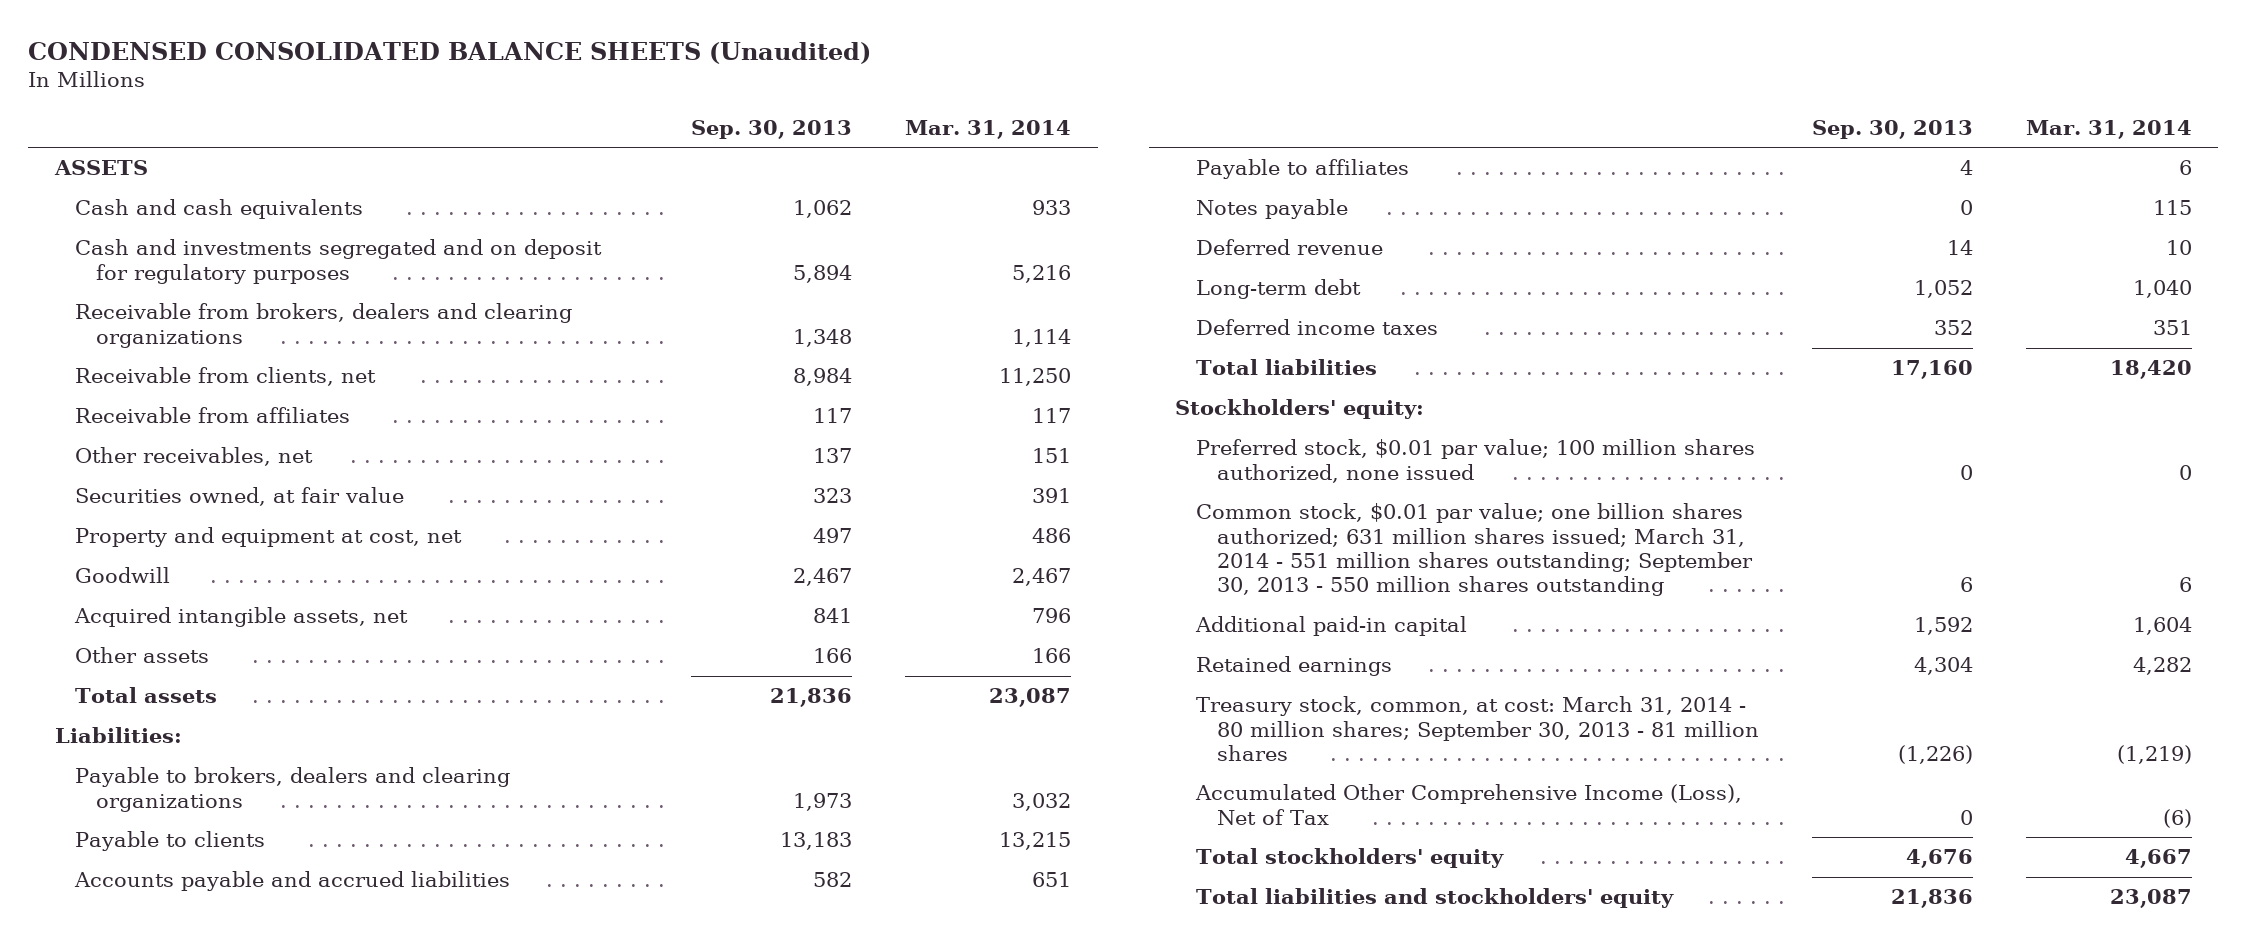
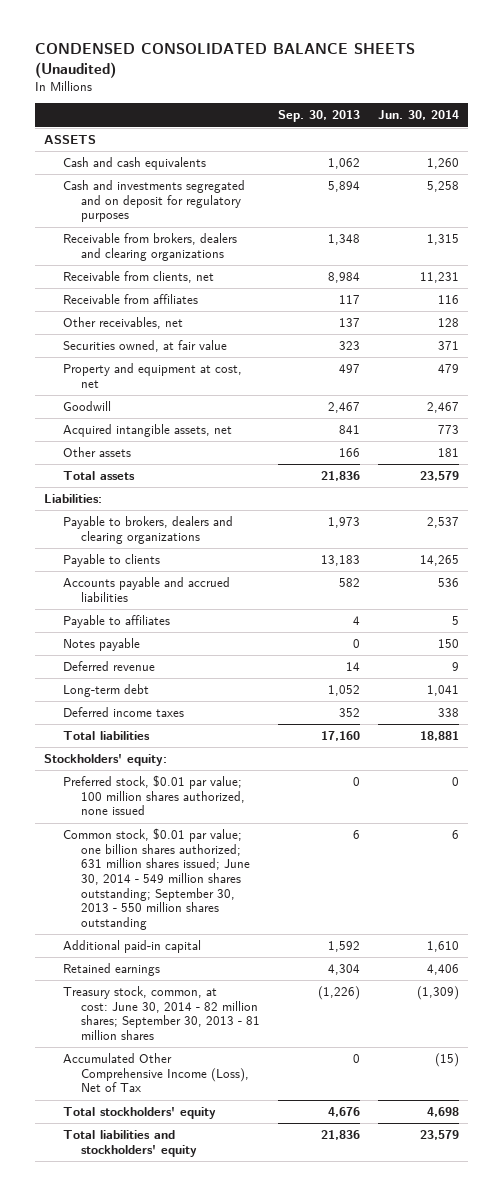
[905,119,1072,139] Mar. 31, 2014 -> none
none -> [378,110,460,121] Jun. 30, 2014
[1195,503,1753,597] Common stock, $0.01 par value; one billion shares authorized; 631 million shares issued; March 31, 2014 - 551 million shares outstanding; September 30, 2013 - 550 million shares outstanding -> [62,828,251,930] Common stock, $0.01 par value; one billion shares authorized; 631 million shares issued; June 30, 2014 - 549 million shares outstanding; September 30, 2013 - 550 million shares outstanding
[1195,696,1759,761] Treasury stock, common, at cost: March 31, 2014 - 80 million shares; September 30, 2013 - 81 million shares -> [62,986,261,1040] Treasury stock, common, at cost: June 30, 2014 - 82 million shares; September 30, 2013 - 81 million shares

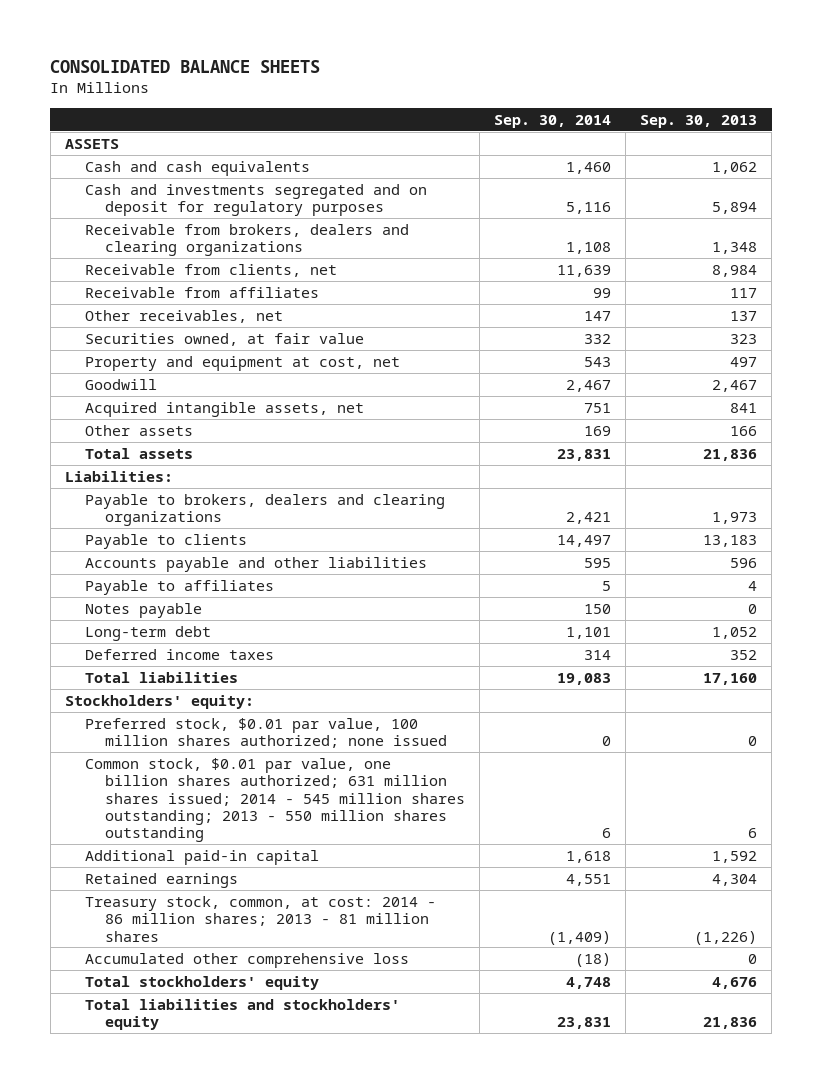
[35,43,416,78] CONDENSED CONSOLIDATED BALANCE SHEETS (Unaudited) -> [50,60,321,74] CONSOLIDATED BALANCE SHEETS
[378,110,460,121] Jun. 30, 2014 -> none
none -> [494,114,612,128] Sep. 30, 2014
[62,577,230,602] Accounts payable and accrued liabilities -> [84,556,427,572] Accounts payable and other liabilities
[339,578,361,588] 582 -> [730,557,758,568] 596
[62,661,155,672] Deferred revenue -> none
[62,775,246,816] Preferred stock, $0.01 par value; 100 million shares authorized, none issued -> [84,717,447,749] Preferred stock, $0.01 par value, 100 million shares authorized; none issued
[62,828,251,930] Common stock, $0.01 par value; one billion shares authorized; 631 million shares issued; June 30, 2014 - 549 million shares outstanding; September 30, 2013 - 550 million shares outstanding -> [84,757,465,843] Common stock, $0.01 par value, one billion shares authorized; 631 million shares issued; 2014 - 545 million shares outstanding; 2013 - 550 million shares outstanding
[62,986,261,1040] Treasury stock, common, at cost: June 30, 2014 - 82 million shares; September 30, 2013 - 81 million shares -> [84,895,436,942] Treasury stock, common, at cost: 2014 - 86 million shares; 2013 - 81 million shares
[62,1053,250,1093] Accumulated Other Comprehensive Income (Loss), Net of Tax -> [84,952,409,968] Accumulated other comprehensive loss

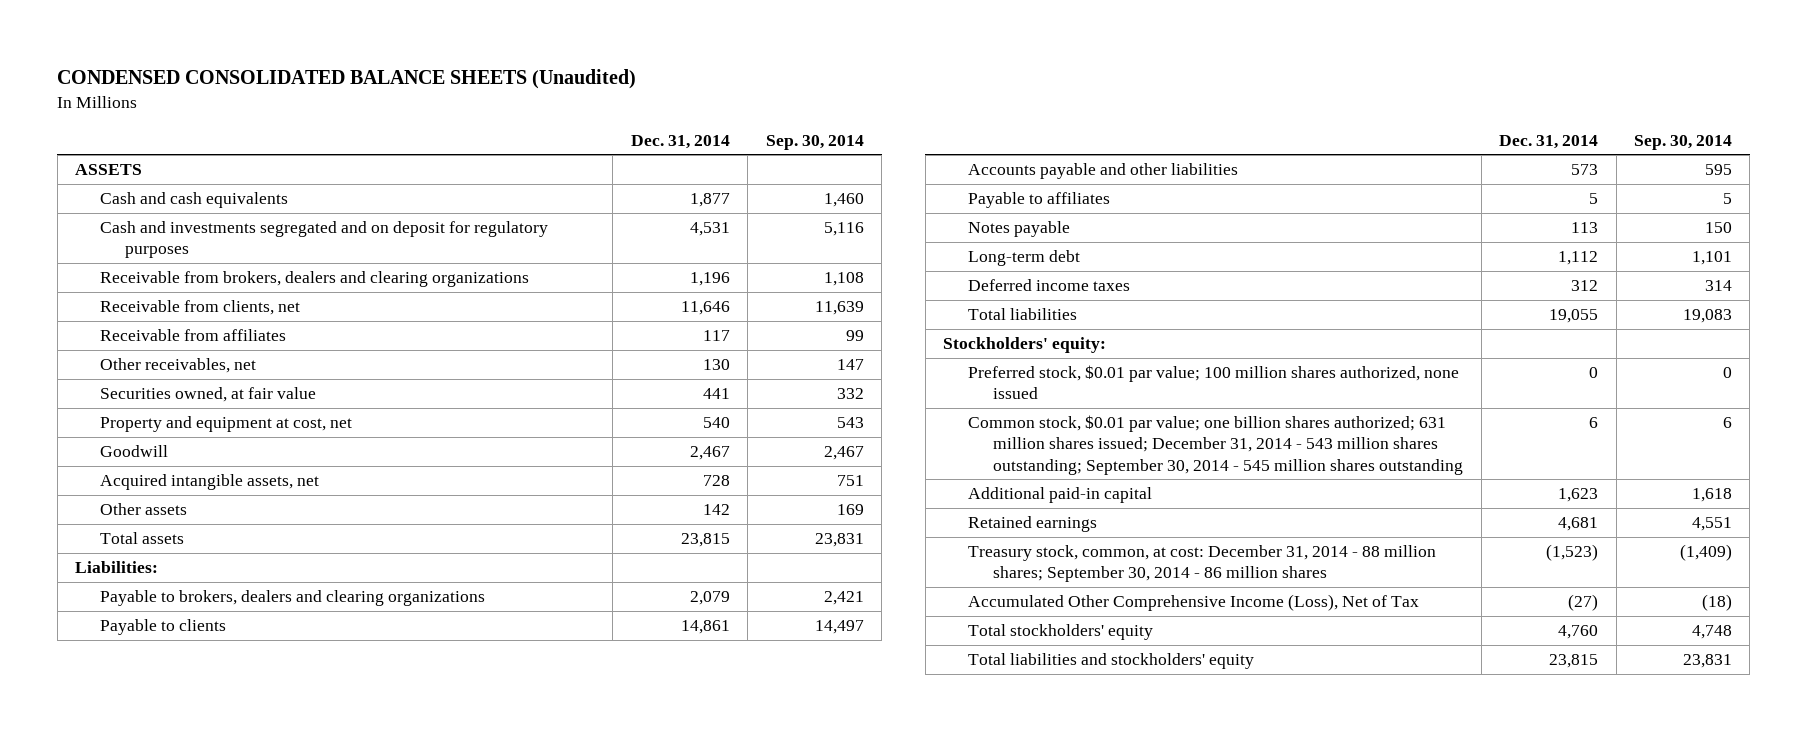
[50,60,321,74] CONSOLIDATED BALANCE SHEETS -> [57,69,637,90] CONDENSED CONSOLIDATED BALANCE SHEETS (Unaudited)
[640,114,758,128] Sep. 30, 2013 -> none
none -> [630,134,730,149] Dec. 31, 2014
[84,717,447,749] Preferred stock, $0.01 par value, 100 million shares authorized; none issued -> [968,365,1460,400] Preferred stock, $0.01 par value; 100 million shares authorized, none issued
[84,757,465,843] Common stock, $0.01 par value, one billion shares authorized; 631 million shares issued; 2014 - 545 million shares outstanding; 2013 - 550 million shares outstanding -> [968,415,1464,475] Common stock, $0.01 par value; one billion shares authorized; 631 million shares issued; December 31, 2014 - 543 million shares outstanding; September 30, 2014 - 545 million shares outstanding
[84,895,436,942] Treasury stock, common, at cost: 2014 - 86 million shares; 2013 - 81 million shares -> [968,545,1437,583] Treasury stock, common, at cost: December 31, 2014 - 88 million shares; September 30, 2014 - 86 million shares
[84,952,409,968] Accumulated other comprehensive loss -> [968,594,1420,612] Accumulated Other Comprehensive Income (Loss), Net of Tax

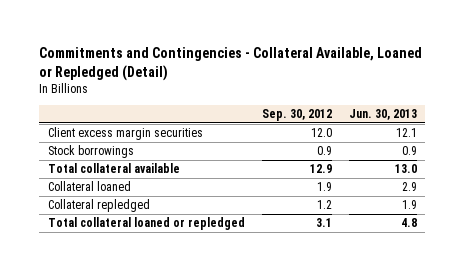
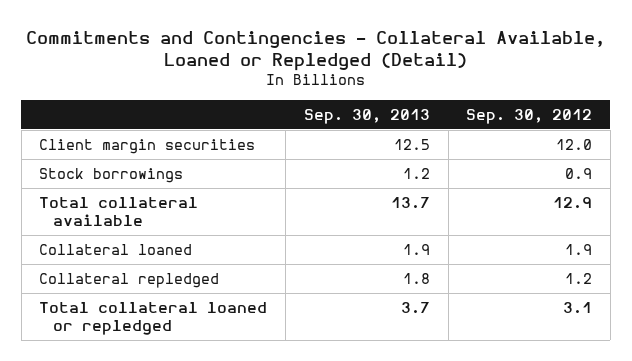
[348,109,417,121] Jun. 30, 2013 -> none
none -> [303,108,430,124] Sep. 30, 2013
[47,127,203,141] Client excess margin securities -> [39,139,256,155] Client margin securities

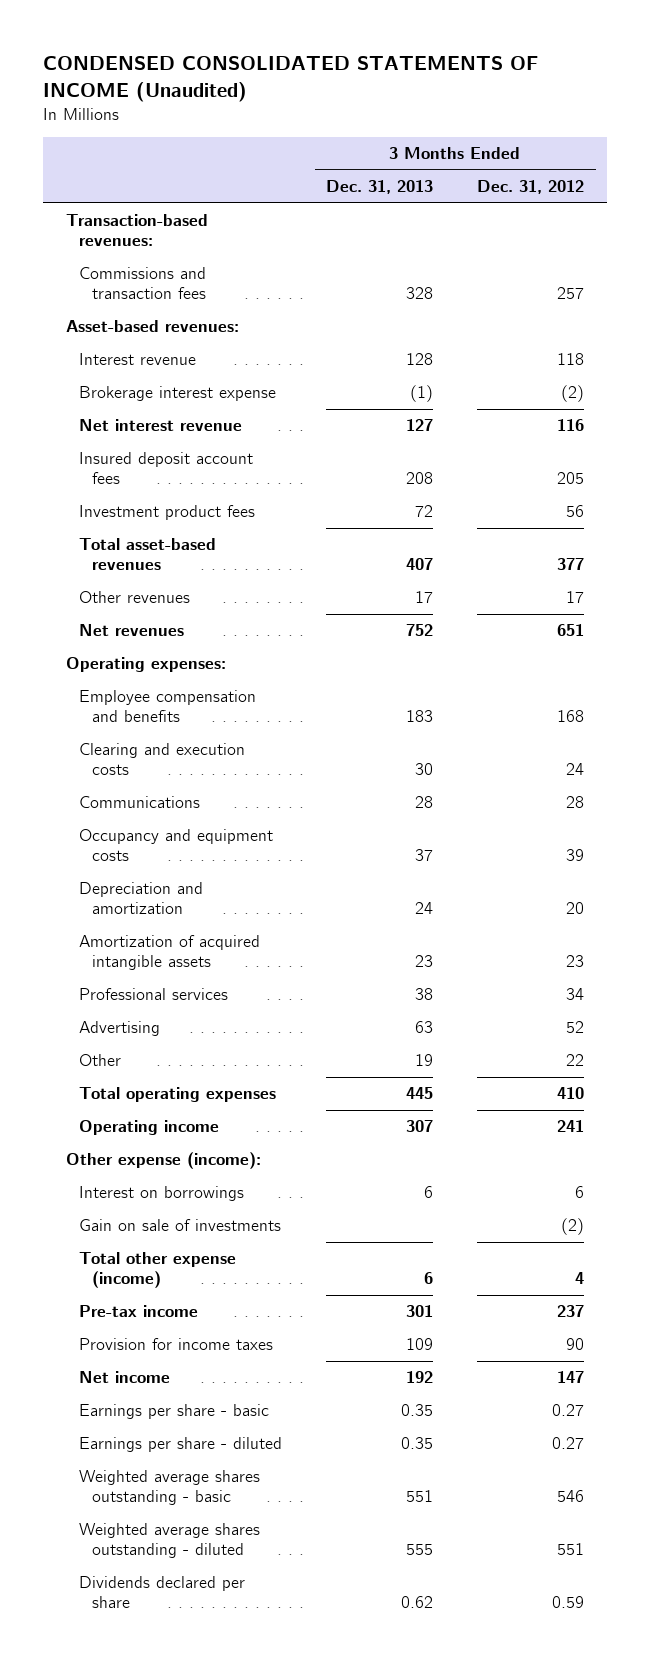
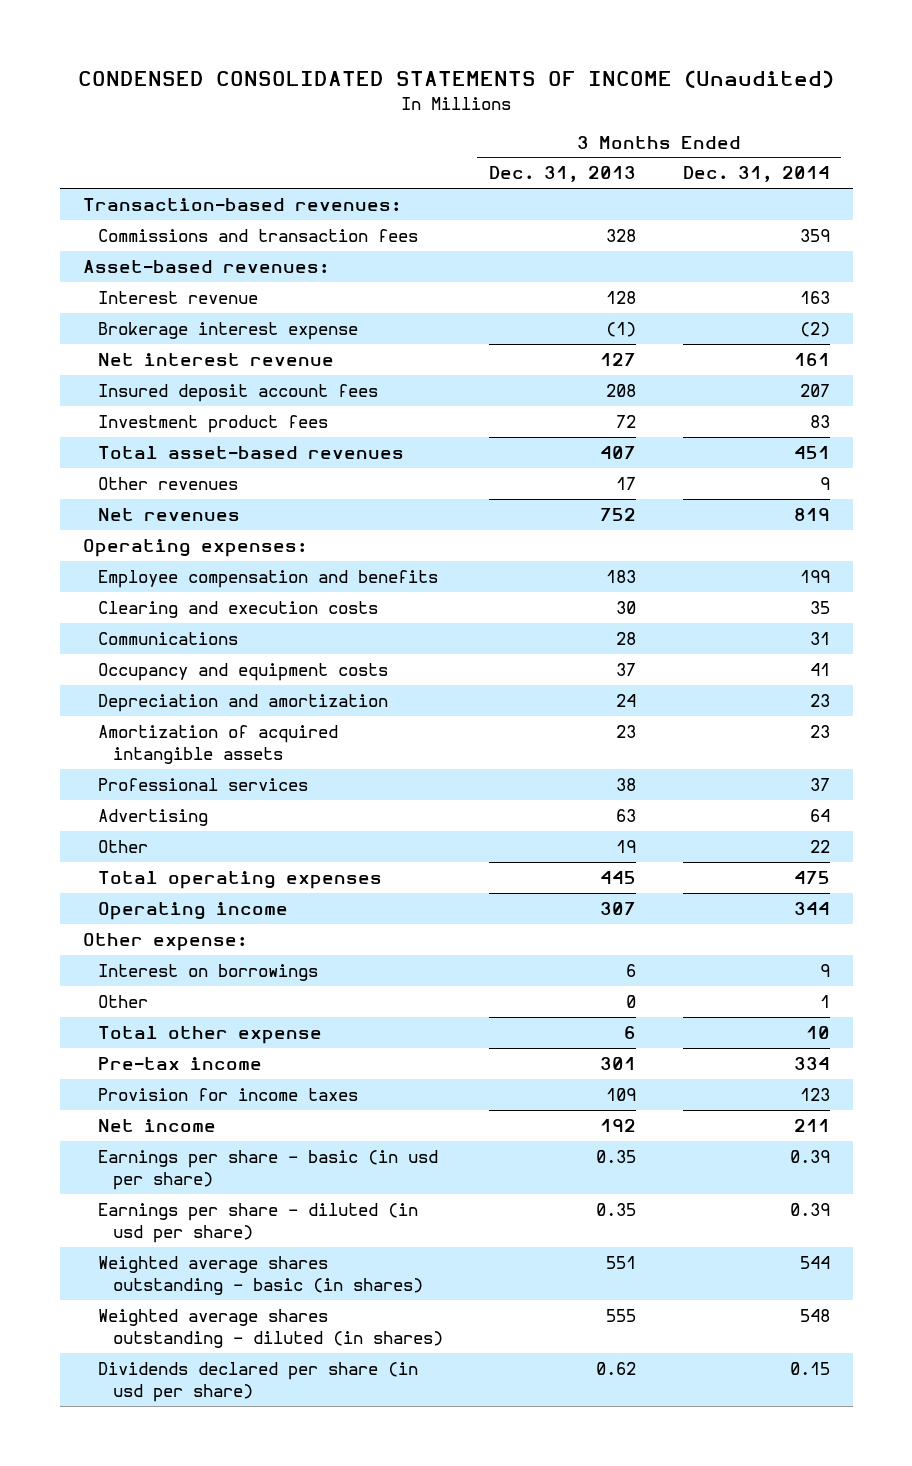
[477,180,585,195] Dec. 31, 2012 -> none
none -> [682,166,830,183] Dec. 31, 2014
[65,1152,261,1170] Other expense (income): -> [82,932,247,951] Other expense:
[78,1219,281,1232] Gain on sale of investments -> none
none -> [97,994,148,1008] Other
[78,1252,236,1289] Total other expense (income) -> [97,1025,322,1044] Total other expense
[78,1404,269,1420] Earnings per share - basic -> [97,1149,438,1191] Earnings per share - basic (in usd per share)
[78,1437,282,1453] Earnings per share - diluted -> [97,1202,418,1244] Earnings per share - diluted (in usd per share)
[78,1470,260,1506] Weighted average shares outstanding - basic -> [97,1255,423,1296] Weighted average shares outstanding - basic (in shares)
[78,1523,260,1559] Weighted average shares outstanding - diluted -> [97,1308,443,1349] Weighted average shares outstanding - diluted (in shares)
[78,1576,245,1609] Dividends declared per share -> [97,1361,418,1403] Dividends declared per share (in usd per share)

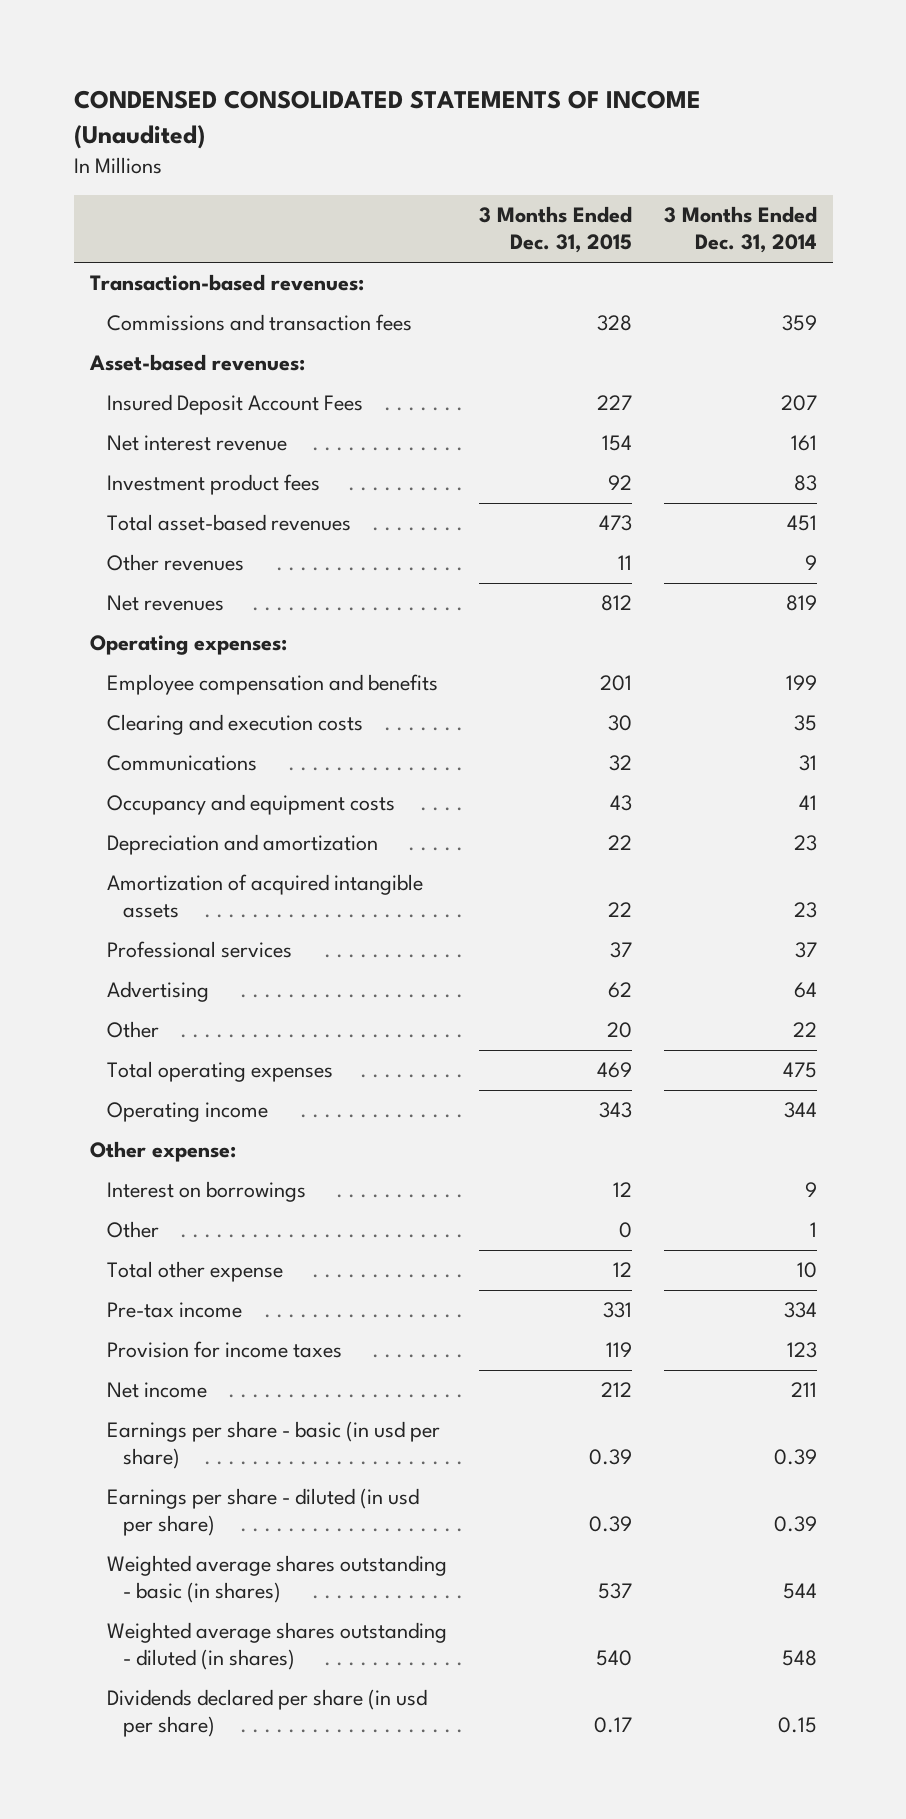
[489,166,637,183] Dec. 31, 2013 -> none
none -> [478,206,632,254] 3 Months Ended Dec. 31, 2015
[97,290,258,304] Interest revenue -> none
[97,321,358,340] Brokerage interest expense -> none
none -> [106,394,363,416] Insured Deposit Account Fees
[97,383,378,402] Insured deposit account fees -> none

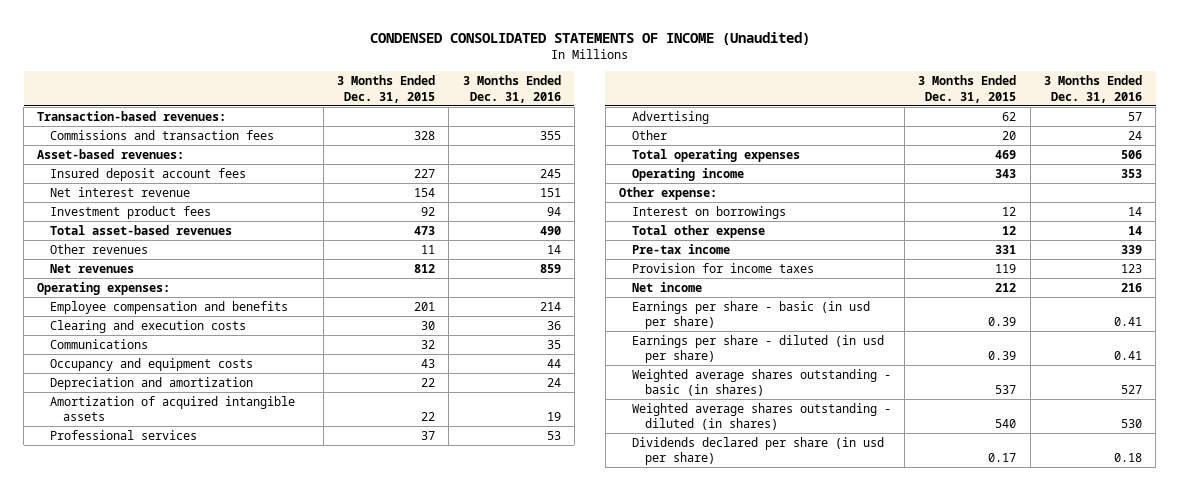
[663,206,817,254] 3 Months Ended Dec. 31, 2014 -> none
none -> [462,75,561,103] 3 Months Ended Dec. 31, 2016
[106,394,363,416] Insured Deposit Account Fees -> [50,167,247,181] Insured deposit account fees
[106,1221,159,1239] Other -> none

